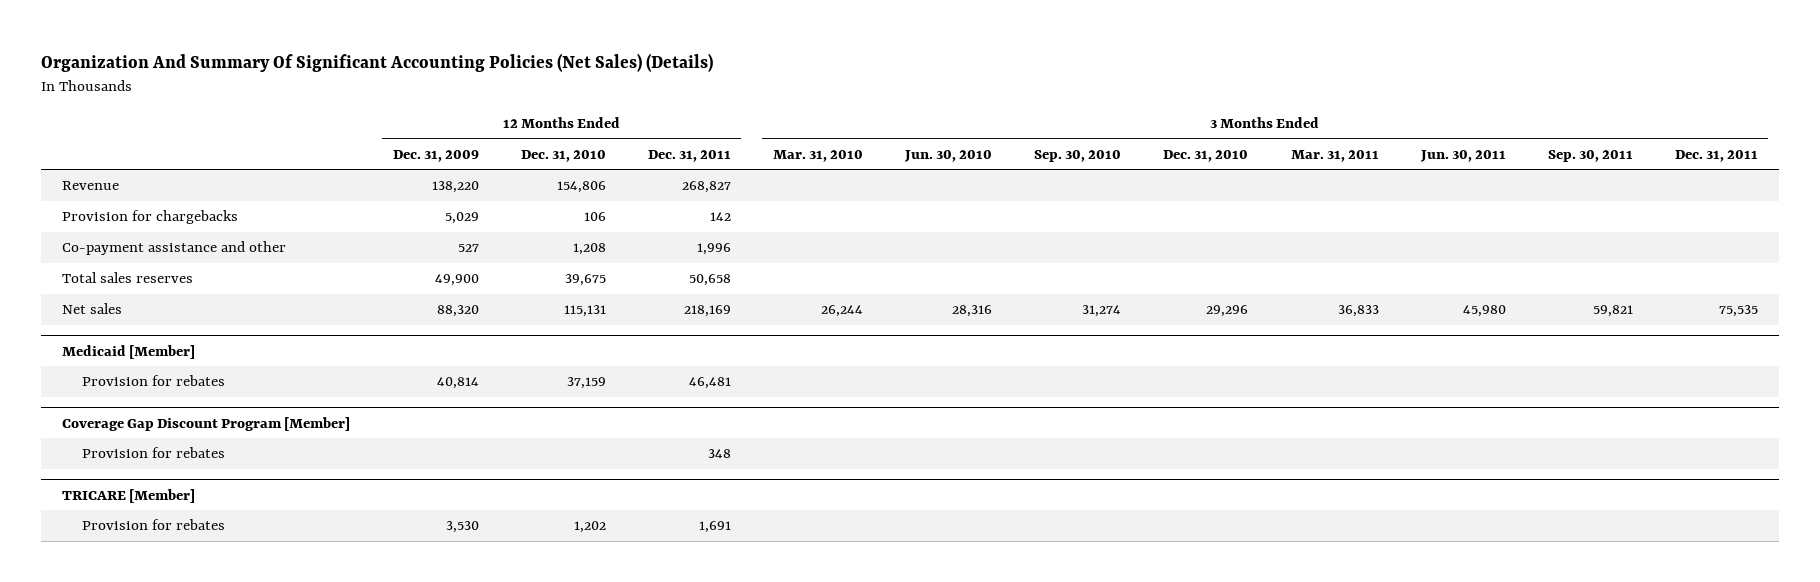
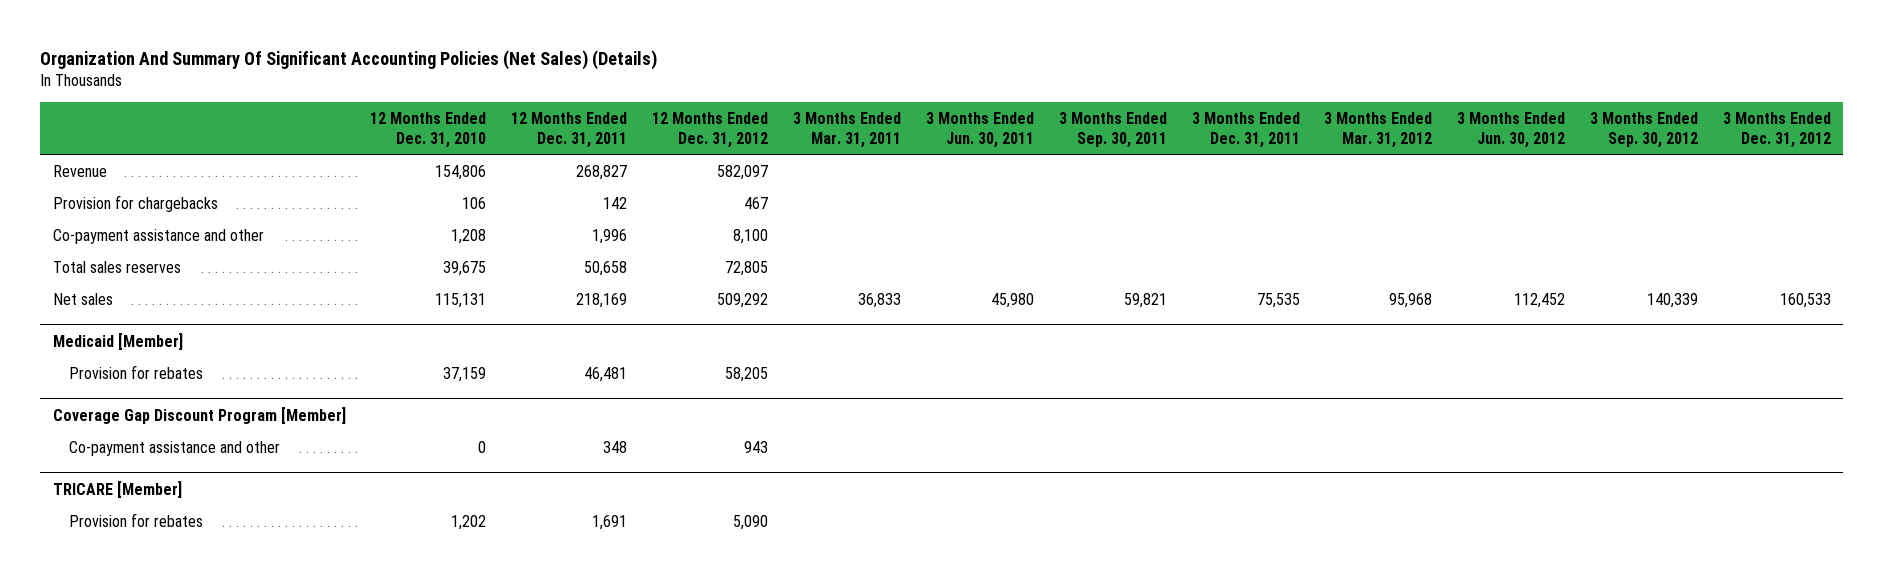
[392,149,479,162] Dec. 31, 2009 -> none
[772,149,863,162] Mar. 31, 2010 -> none
[904,149,993,162] Jun. 30, 2010 -> none
[1034,149,1122,162] Sep. 30, 2010 -> none
[1163,149,1249,162] Dec. 31, 2010 -> none
none -> [652,111,769,148] 12 Months Ended Dec. 31, 2012
none -> [1324,111,1433,148] 3 Months Ended Mar. 31, 2012
none -> [1457,111,1566,148] 3 Months Ended Jun. 30, 2012
none -> [1590,111,1699,148] 3 Months Ended Sep. 30, 2012
none -> [1722,111,1831,148] 3 Months Ended Dec. 31, 2012
[81,447,225,459] Provision for rebates -> none
none -> [69,440,281,456] Co-payment assistance and other

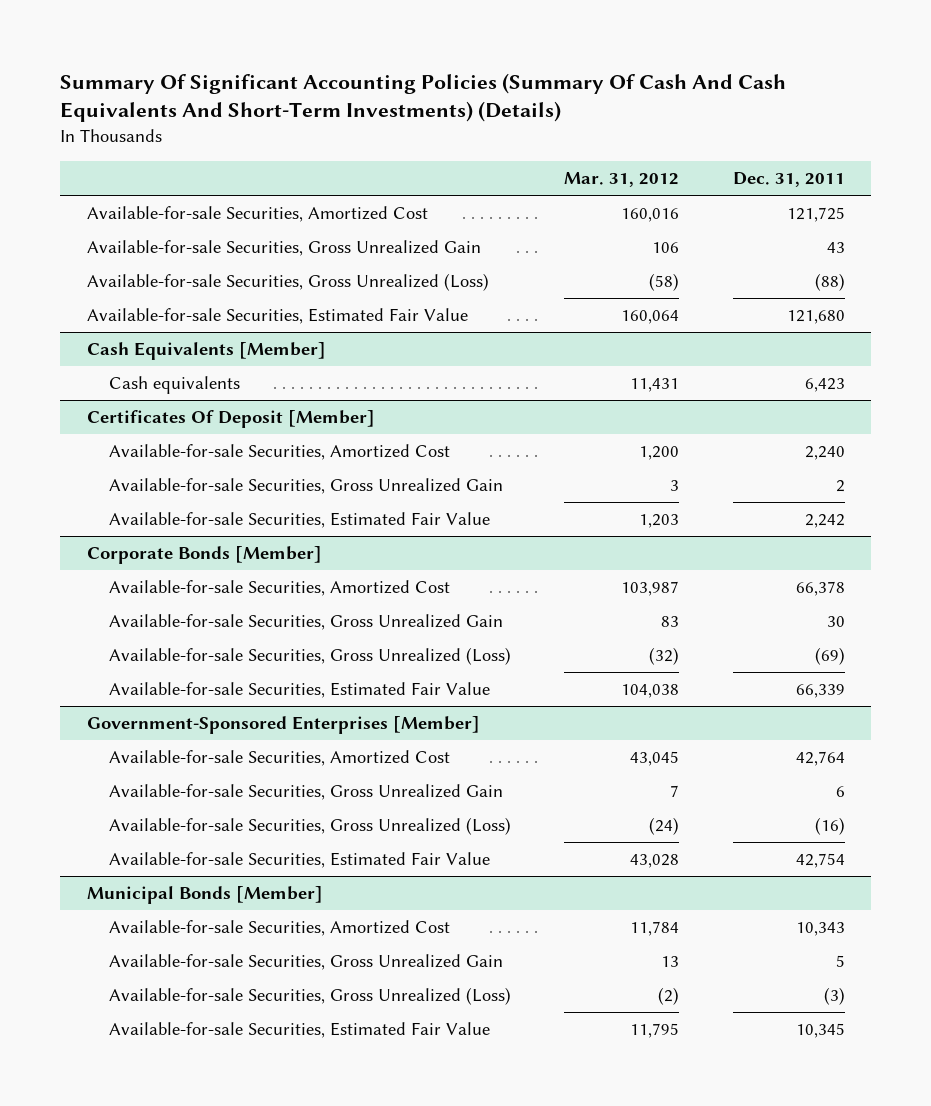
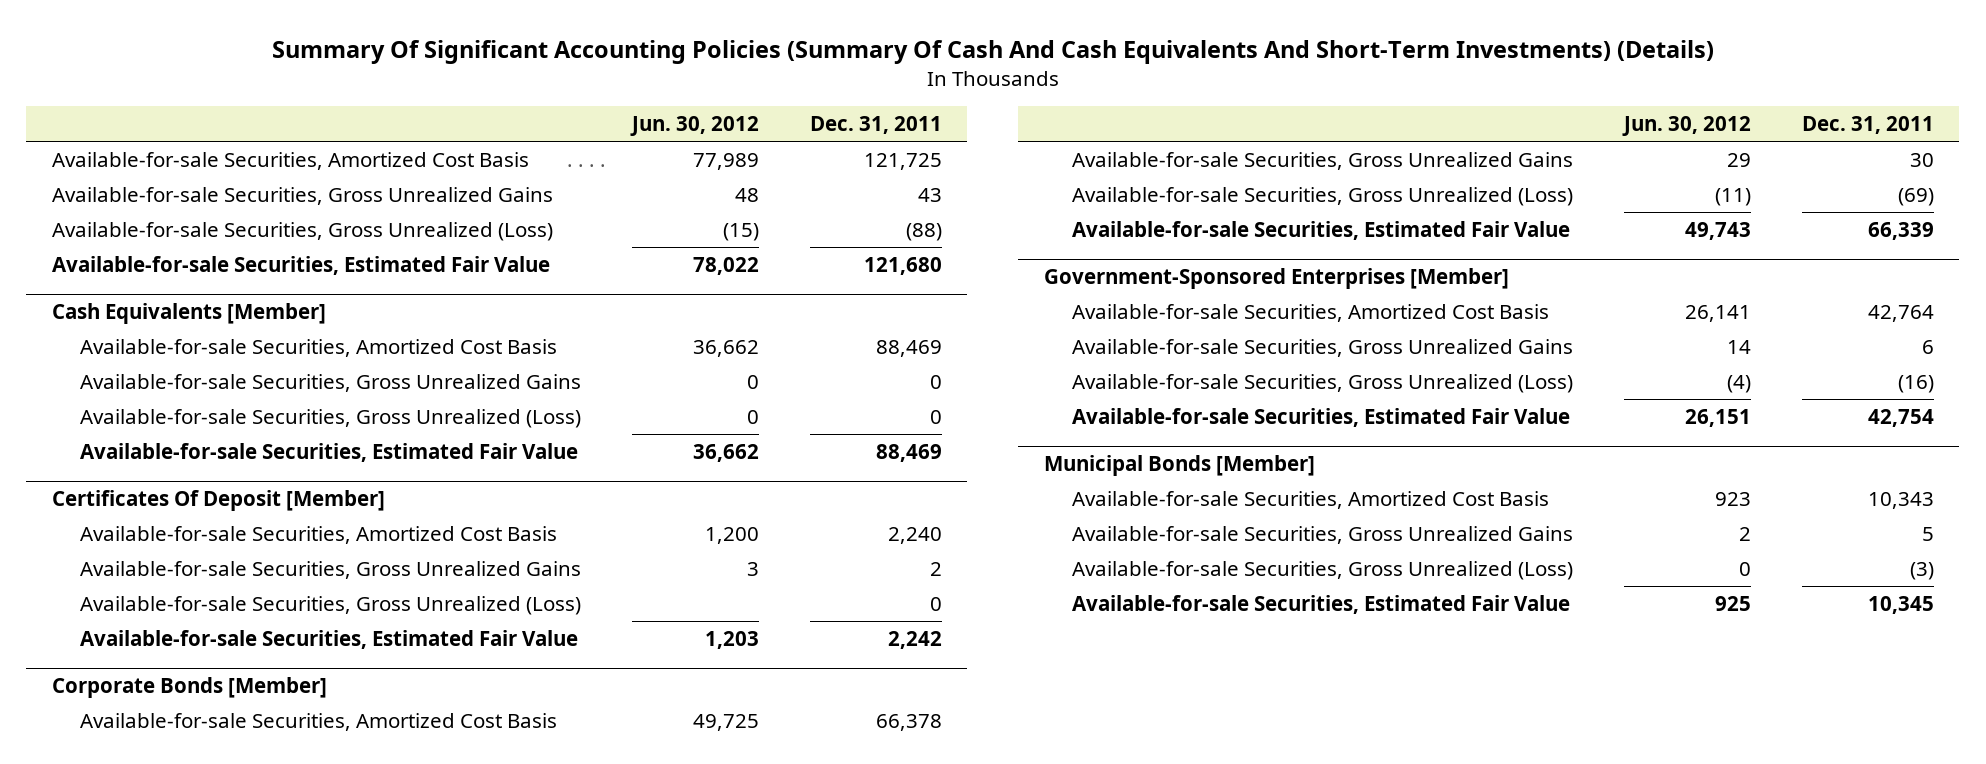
[564,172,680,188] Mar. 31, 2012 -> none
none -> [629,115,759,136] Jun. 30, 2012
[86,206,428,223] Available-for-sale Securities, Amortized Cost -> [51,151,529,170] Available-for-sale Securities, Amortized Cost Basis
[86,240,481,257] Available-for-sale Securities, Gross Unrealized Gain -> [51,186,553,205] Available-for-sale Securities, Gross Unrealized Gains
[108,376,240,395] Cash equivalents -> none
none -> [79,338,557,357] Available-for-sale Securities, Amortized Cost Basis
none -> [79,373,581,392] Available-for-sale Securities, Gross Unrealized Gains
none -> [79,408,581,428] Available-for-sale Securities, Gross Unrealized (Loss)
none -> [79,442,578,462] Available-for-sale Securities, Estimated Fair Value
[108,444,450,461] Available-for-sale Securities, Amortized Cost -> [79,525,557,544] Available-for-sale Securities, Amortized Cost Basis
[108,478,503,495] Available-for-sale Securities, Gross Unrealized Gain -> [79,560,581,579] Available-for-sale Securities, Gross Unrealized Gains
none -> [79,595,581,615] Available-for-sale Securities, Gross Unrealized (Loss)
[108,580,450,597] Available-for-sale Securities, Amortized Cost -> [79,712,557,731] Available-for-sale Securities, Amortized Cost Basis
[108,614,503,631] Available-for-sale Securities, Gross Unrealized Gain -> [1071,151,1573,170] Available-for-sale Securities, Gross Unrealized Gains
[108,750,450,767] Available-for-sale Securities, Amortized Cost -> [1071,303,1549,322] Available-for-sale Securities, Amortized Cost Basis
[108,784,503,801] Available-for-sale Securities, Gross Unrealized Gain -> [1071,338,1573,357] Available-for-sale Securities, Gross Unrealized Gains
[108,920,450,937] Available-for-sale Securities, Amortized Cost -> [1071,490,1549,509] Available-for-sale Securities, Amortized Cost Basis
[108,954,503,971] Available-for-sale Securities, Gross Unrealized Gain -> [1071,525,1573,544] Available-for-sale Securities, Gross Unrealized Gains

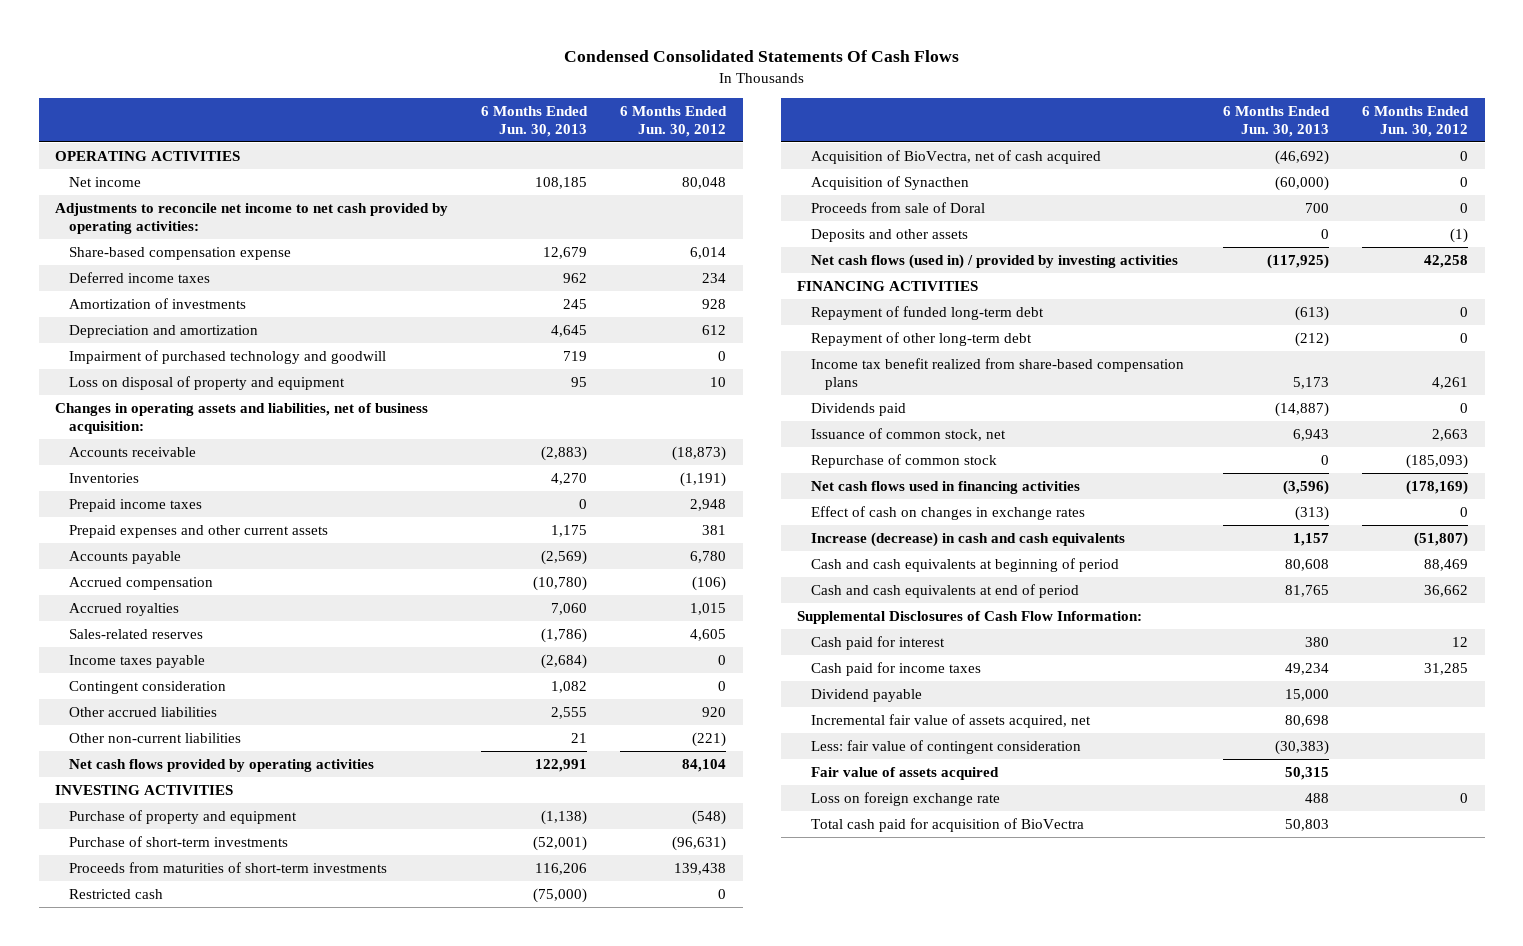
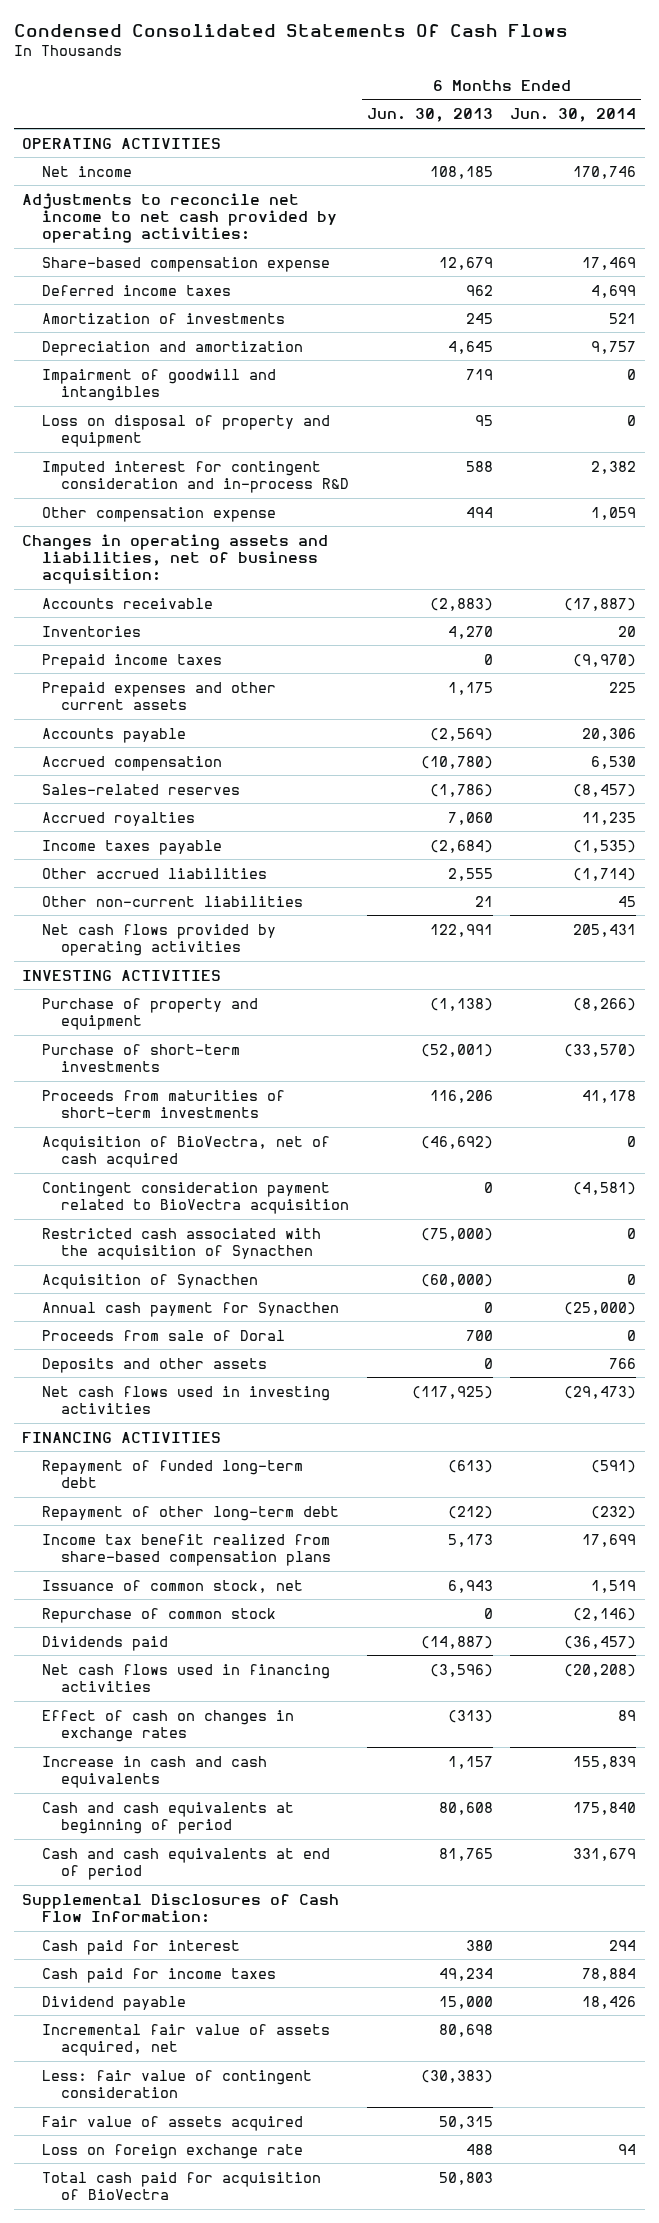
[620,105,728,137] 6 Months Ended Jun. 30, 2012 -> none
none -> [510,108,637,123] Jun. 30, 2014
[69,349,387,364] Impairment of purchased technology and goodwill -> [41,368,276,401] Impairment of goodwill and intangibles
none -> [41,460,350,493] Imputed interest for contingent consideration and in-process R&D
none -> [41,506,276,522] Other compensation expense
[69,602,180,616] Accrued royalties -> [41,811,195,826] Accrued royalties
[69,680,227,694] Contingent consideration -> none
[69,888,164,899] Restricted cash -> none
none -> [41,1181,350,1214] Contingent consideration payment related to BioVectra acquisition
none -> [41,1227,321,1260] Restricted cash associated with the acquisition of Synacthen
none -> [41,1301,339,1317] Annual cash payment for Synacthen
[811,253,1179,269] Net cash flows (used in) / provided by investing activities -> [41,1385,330,1414] Net cash flows used in investing activities
[811,402,907,416] Dividends paid -> [41,1635,168,1651] Dividends paid
[811,531,1126,547] Increase (decrease) in cash and cash equivalents -> [41,1755,267,1788] Increase in cash and cash equivalents

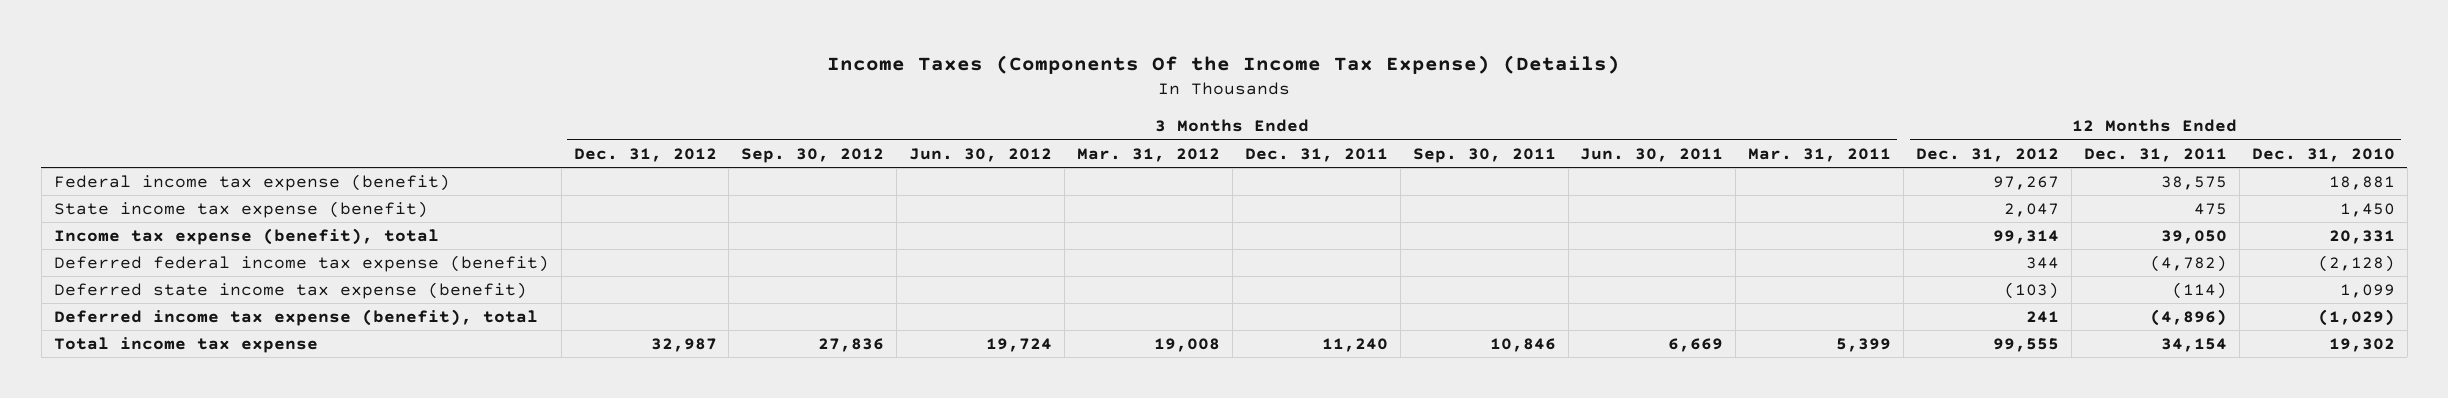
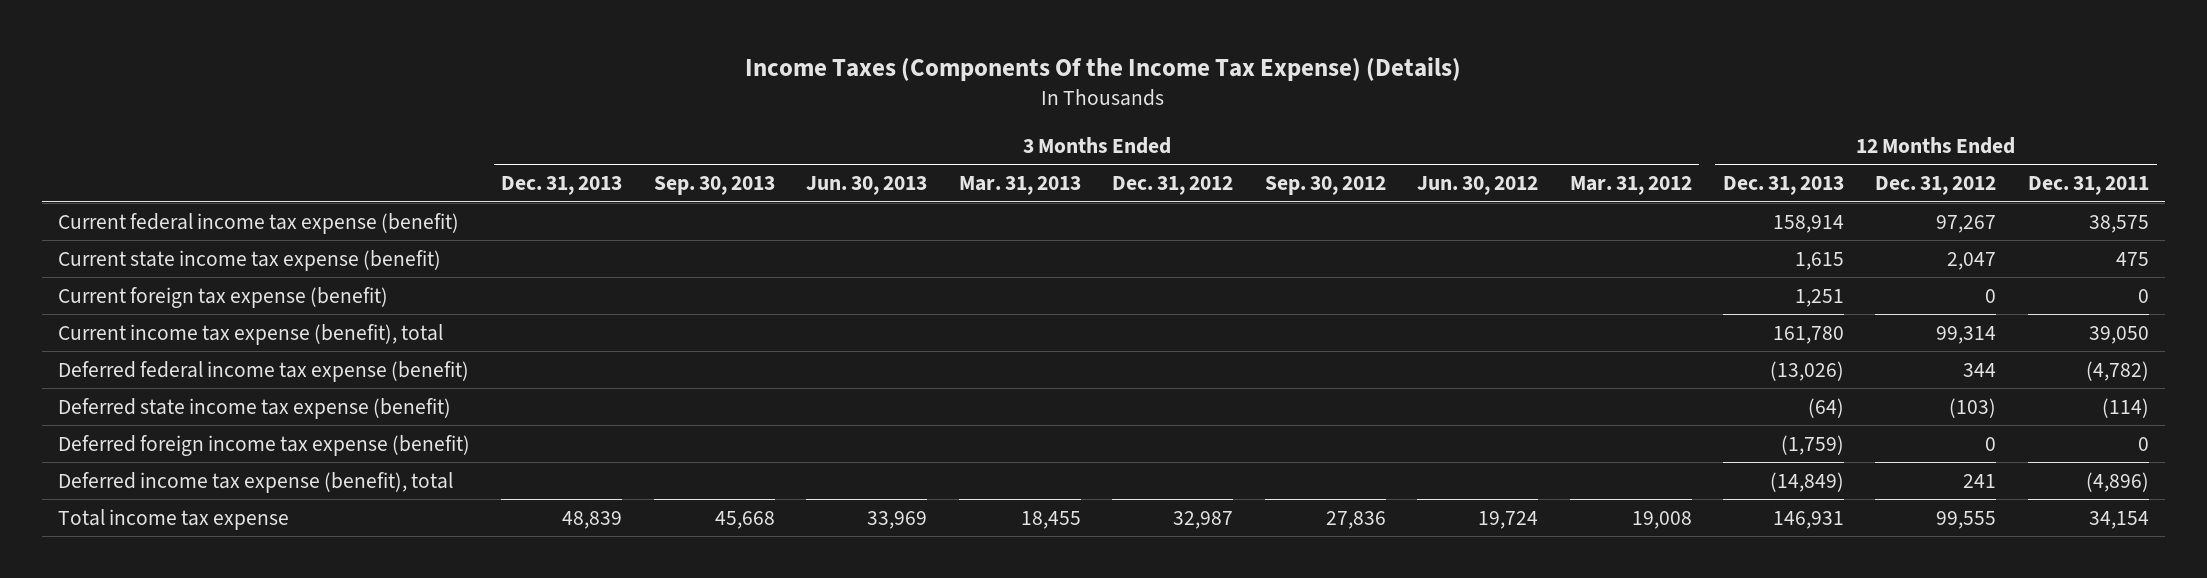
[1244,147,1388,162] Dec. 31, 2011 -> none
[1412,147,1556,163] Sep. 30, 2011 -> none
[1580,147,1724,162] Jun. 30, 2011 -> none
[1748,147,1892,162] Mar. 31, 2011 -> none
[2251,147,2395,162] Dec. 31, 2010 -> none
none -> [501,176,623,196] Dec. 31, 2013
none -> [653,176,775,196] Sep. 30, 2013
none -> [806,176,928,196] Jun. 30, 2013
none -> [958,176,1081,196] Mar. 31, 2013
none -> [1723,176,1845,196] Dec. 31, 2013
[53,174,450,192] Federal income tax expense (benefit) -> [58,212,460,234] Current federal income tax expense (benefit)
[53,201,428,219] State income tax expense (benefit) -> [58,249,442,271] Current state income tax expense (benefit)
none -> [58,286,389,308] Current foreign tax expense (benefit)
[53,228,439,246] Income tax expense (benefit), total -> [58,323,444,345] Current income tax expense (benefit), total
none -> [58,434,471,456] Deferred foreign income tax expense (benefit)

